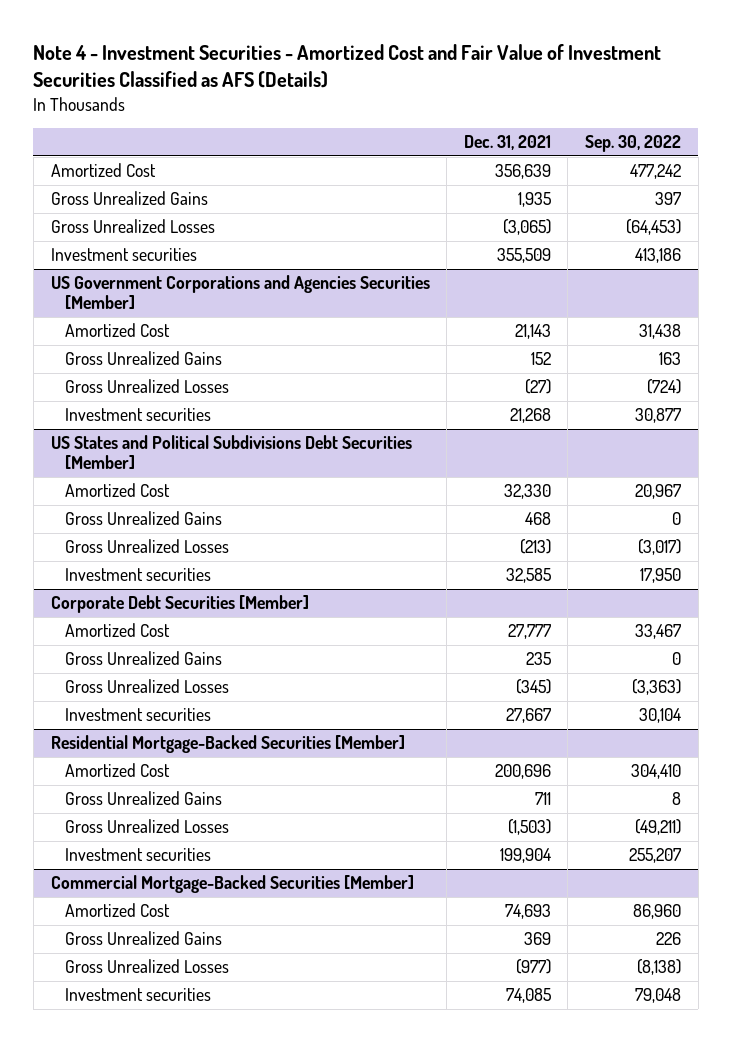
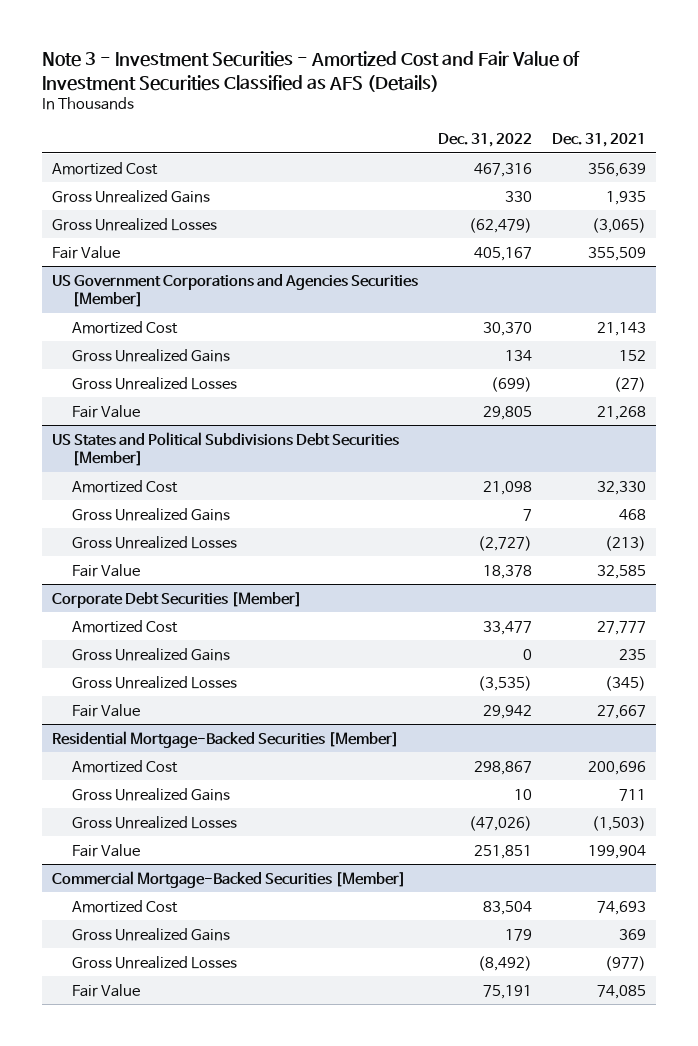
[33,44,662,89] Note 4 - Investment Securities - Amortized Cost and Fair Value of Investment Securities Classified as AFS (Details) -> [41,51,580,92] Note 3 - Investment Securities - Amortized Cost and Fair Value of Investment Securities Classified as AFS (Details)
[585,135,682,153] Sep. 30, 2022 -> none
none -> [437,132,532,147] Dec. 31, 2022
[50,248,197,262] Investment securities -> [51,245,120,259] Fair Value
[65,408,212,422] Investment securities -> [72,404,141,418] Fair Value
[65,568,212,582] Investment securities -> [72,563,141,577] Fair Value
[65,708,212,722] Investment securities -> [72,703,141,717] Fair Value
[65,848,212,862] Investment securities -> [72,843,141,857] Fair Value
[65,988,212,1002] Investment securities -> [72,983,141,997] Fair Value

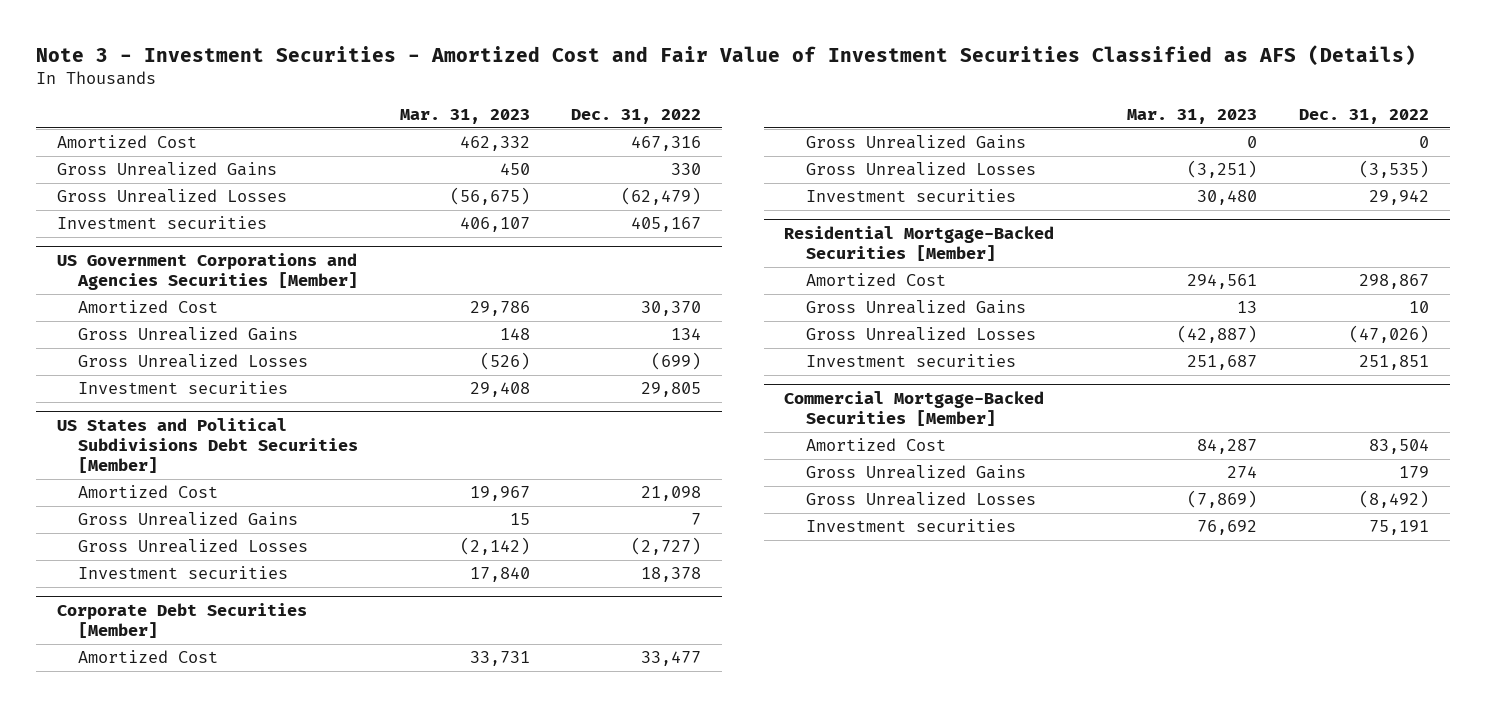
[551,132,646,147] Dec. 31, 2021 -> none
none -> [399,109,530,125] Mar. 31, 2023
[51,245,120,259] Fair Value -> [56,216,267,230] Investment securities
[72,404,141,418] Fair Value -> [78,381,289,395] Investment securities
[72,563,141,577] Fair Value -> [78,566,289,580] Investment securities
[72,703,141,717] Fair Value -> [805,189,1016,203] Investment securities
[72,843,141,857] Fair Value -> [805,354,1016,368] Investment securities
[72,983,141,997] Fair Value -> [805,519,1016,533] Investment securities

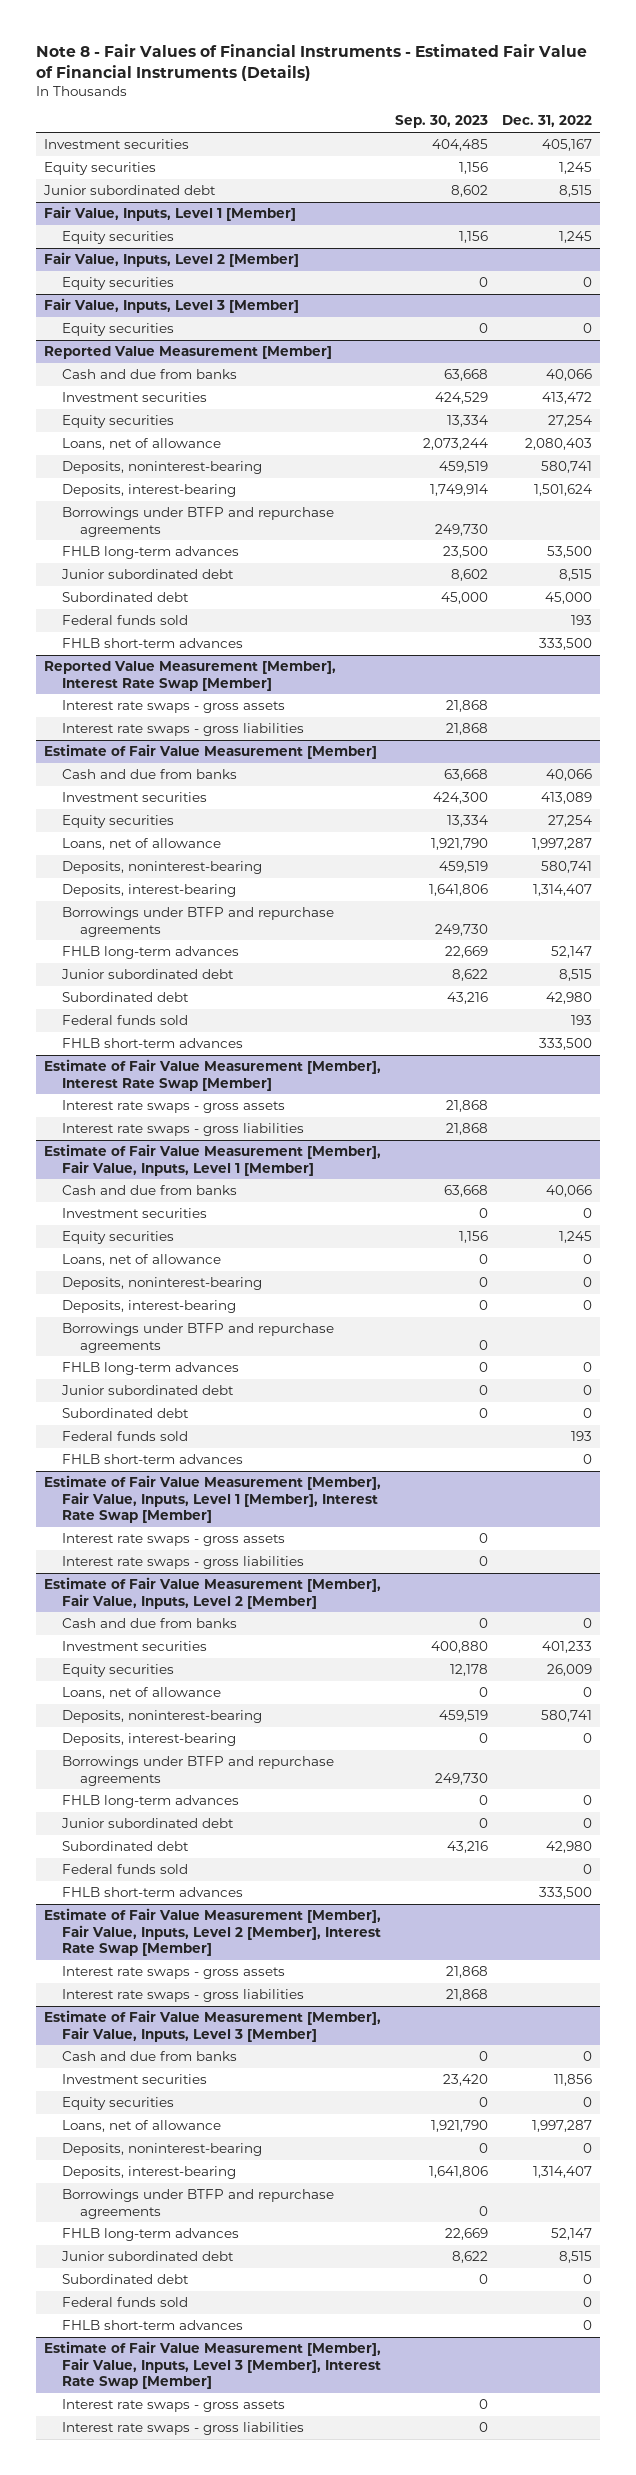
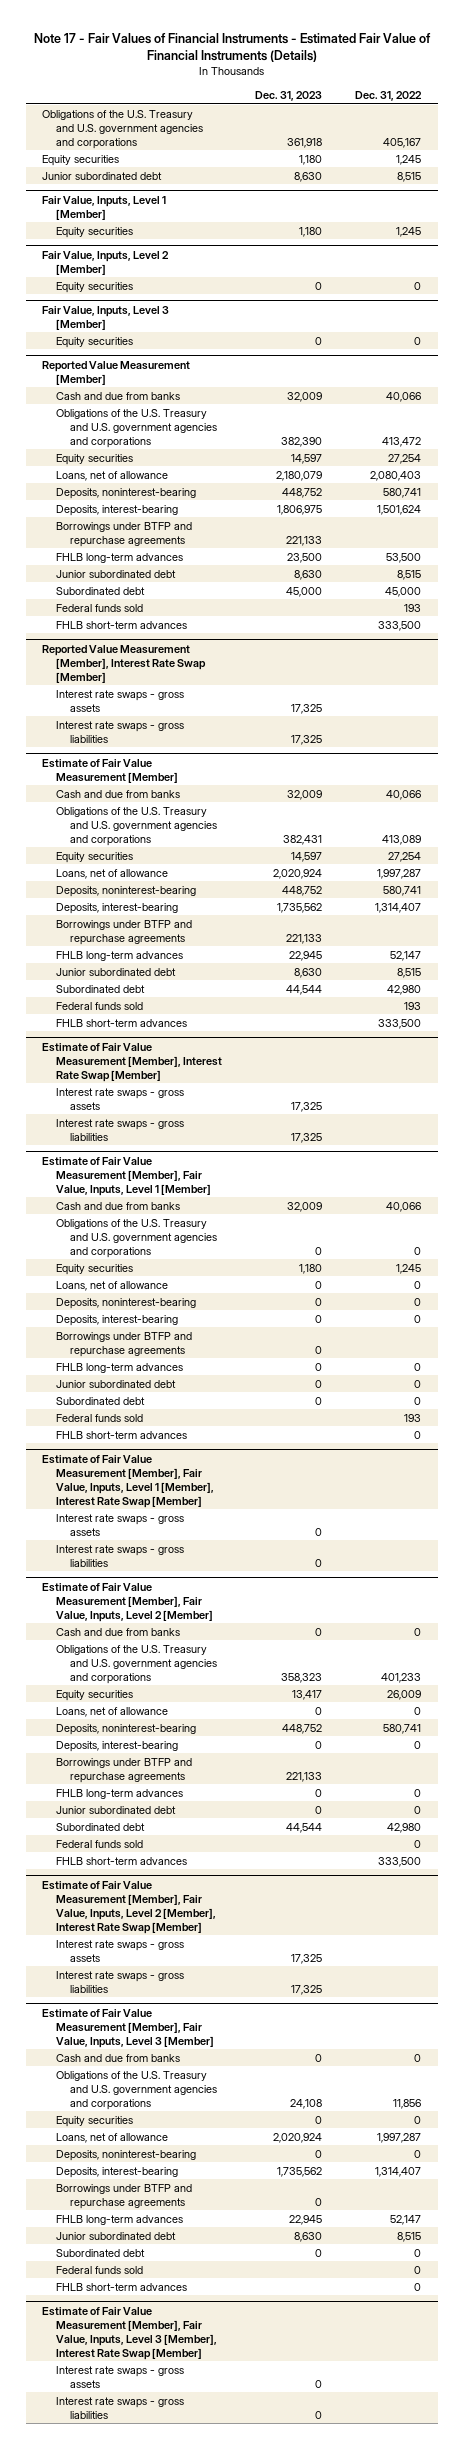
[36,44,588,81] Note 8 - Fair Values of Financial Instruments - Estimated Fair Value of Financial Instruments (Details) -> [33,33,431,63] Note 17 - Fair Values of Financial Instruments - Estimated Fair Value of Financial Instruments (Details)
[394,115,488,129] Sep. 30, 2023 -> none
none -> [255,90,323,101] Dec. 31, 2023
[43,139,189,150] Investment securities -> [42,109,204,149] Obligations of the U.S. Treasury and U.S. government agencies and corporations
[61,392,207,403] Investment securities -> [56,408,218,448] Obligations of the U.S. Treasury and U.S. government agencies and corporations
[61,792,207,803] Investment securities -> [56,806,218,846] Obligations of the U.S. Treasury and U.S. government agencies and corporations
[61,1208,207,1219] Investment securities -> [56,1218,218,1258] Obligations of the U.S. Treasury and U.S. government agencies and corporations
[61,1641,207,1652] Investment securities -> [56,1644,218,1684] Obligations of the U.S. Treasury and U.S. government agencies and corporations
[61,2074,207,2085] Investment securities -> [56,2070,218,2110] Obligations of the U.S. Treasury and U.S. government agencies and corporations

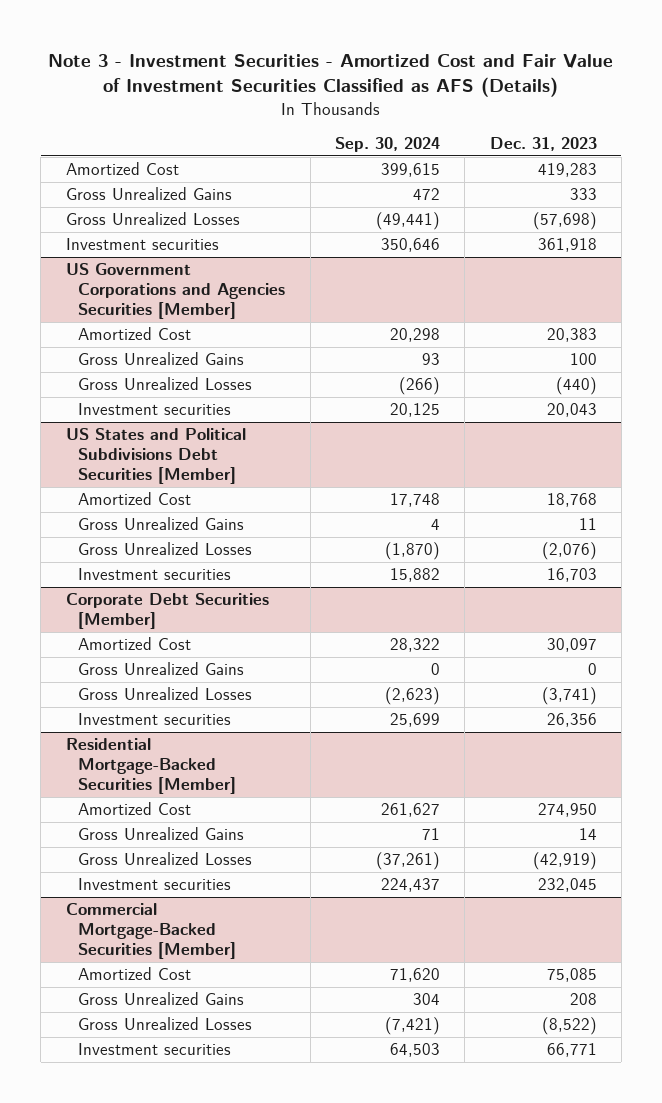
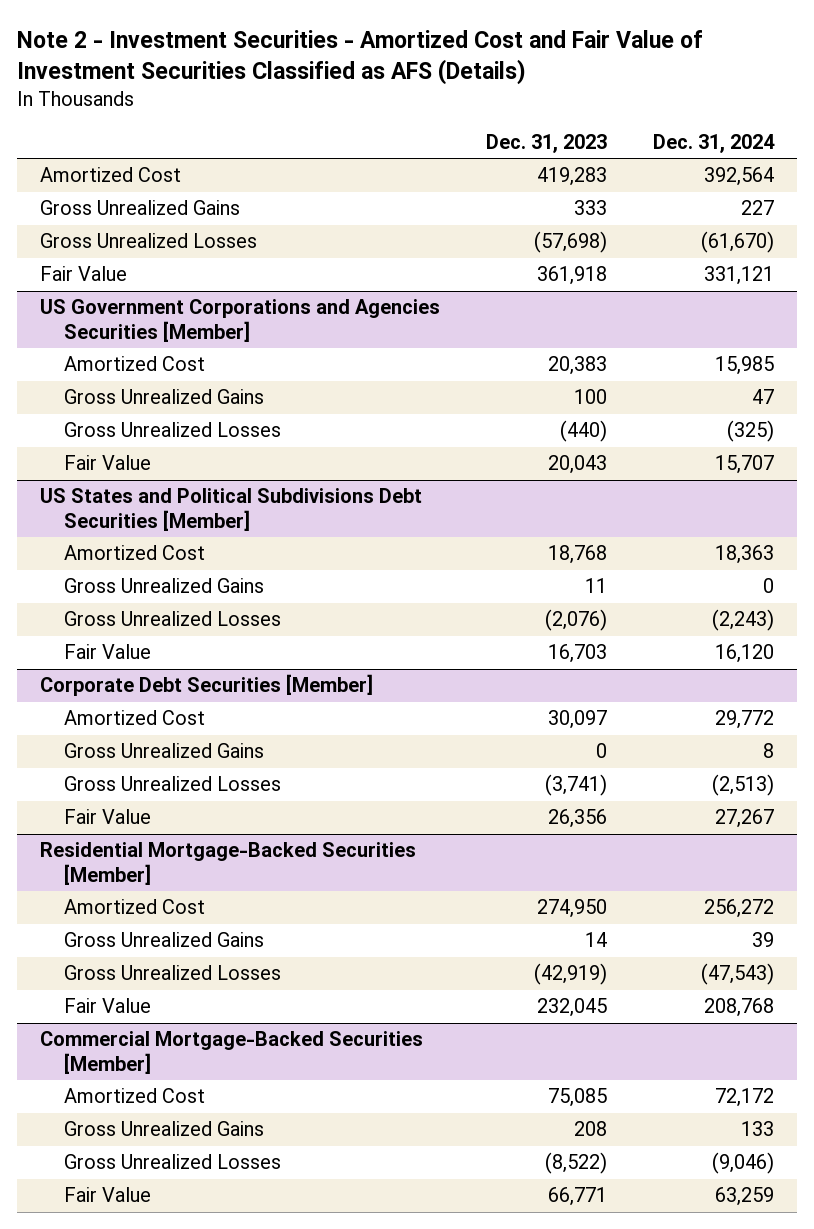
[48,53,614,98] Note 3 - Investment Securities - Amortized Cost and Fair Value of Investment Securities Classified as AFS (Details) -> [17,30,704,85] Note 2 - Investment Securities - Amortized Cost and Fair Value of Investment Securities Classified as AFS (Details)
[334,137,440,153] Sep. 30, 2024 -> none
none -> [652,133,775,153] Dec. 31, 2024
[65,238,219,251] Investment securities -> [40,266,128,282] Fair Value
[78,403,232,416] Investment securities -> [64,455,152,471] Fair Value
[78,568,232,581] Investment securities -> [64,644,152,660] Fair Value
[78,713,232,726] Investment securities -> [64,809,152,825] Fair Value
[78,878,232,891] Investment securities -> [64,998,152,1014] Fair Value
[78,1043,232,1056] Investment securities -> [64,1187,152,1203] Fair Value

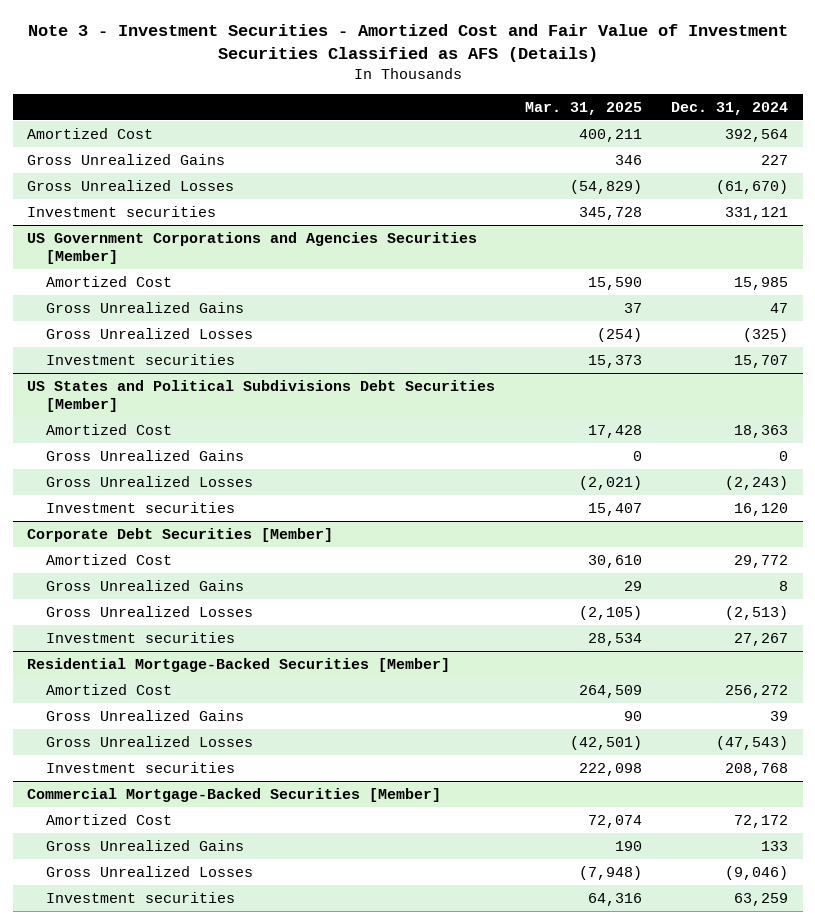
[17,30,704,85] Note 2 - Investment Securities - Amortized Cost and Fair Value of Investment Securities Classified as AFS (Details) -> [27,23,788,62] Note 3 - Investment Securities - Amortized Cost and Fair Value of Investment Securities Classified as AFS (Details)
[485,133,607,153] Dec. 31, 2023 -> none
none -> [524,101,642,115] Mar. 31, 2025
[40,266,128,282] Fair Value -> [27,205,217,217] Investment securities
[64,455,152,471] Fair Value -> [45,353,235,365] Investment securities
[64,644,152,660] Fair Value -> [45,501,235,513] Investment securities
[64,809,152,825] Fair Value -> [45,631,235,643] Investment securities
[64,998,152,1014] Fair Value -> [45,761,235,773] Investment securities
[64,1187,152,1203] Fair Value -> [45,891,235,903] Investment securities

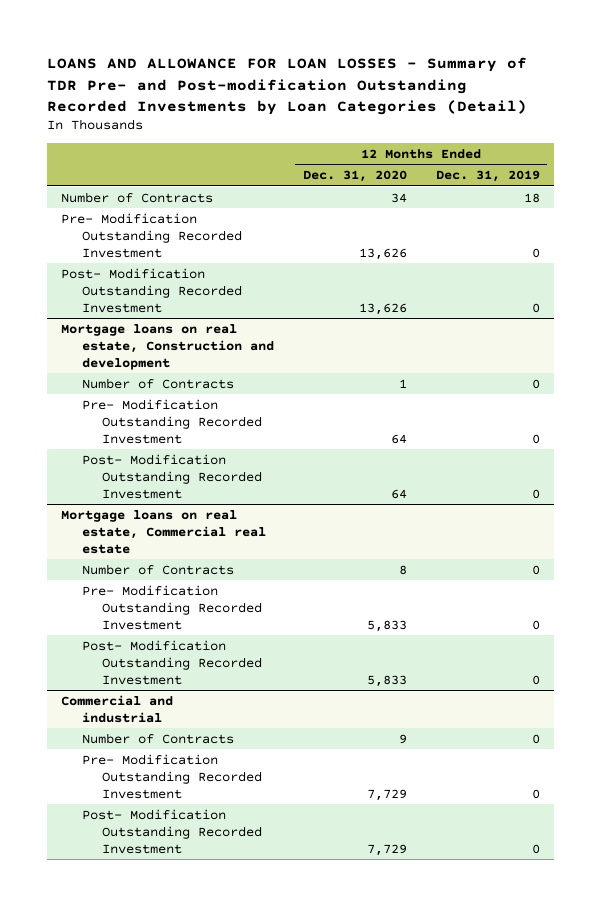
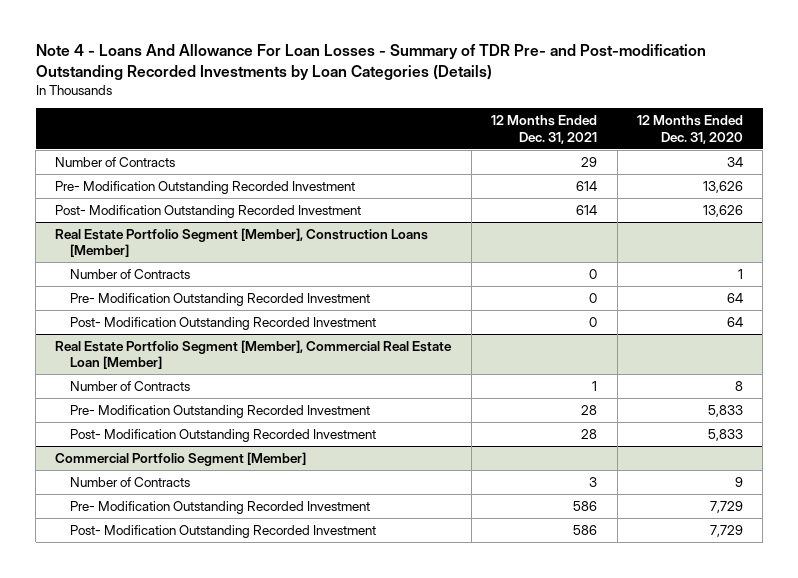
[46,57,527,115] LOANS AND ALLOWANCE FOR LOAN LOSSES - Summary of TDR Pre- and Post-modification Outstanding Recorded Investments by Loan Categories (Detail) -> [35,44,706,80] Note 4 - Loans And Allowance For Loan Losses - Summary of TDR Pre- and Post-modification Outstanding Recorded Investments by Loan Categories (Details)
[435,170,540,183] Dec. 31, 2019 -> none
none -> [491,114,598,144] 12 Months Ended Dec. 31, 2021
[61,323,274,370] Mortgage loans on real estate, Construction and development -> none
none -> [55,227,429,258] Real Estate Portfolio Segment [Member], Construction Loans [Member]
[61,509,266,554] Mortgage loans on real estate, Commercial real estate -> none
none -> [55,339,453,370] Real Estate Portfolio Segment [Member], Commercial Real Estate Loan [Member]
[61,694,174,723] Commercial and industrial -> [55,451,307,466] Commercial Portfolio Segment [Member]

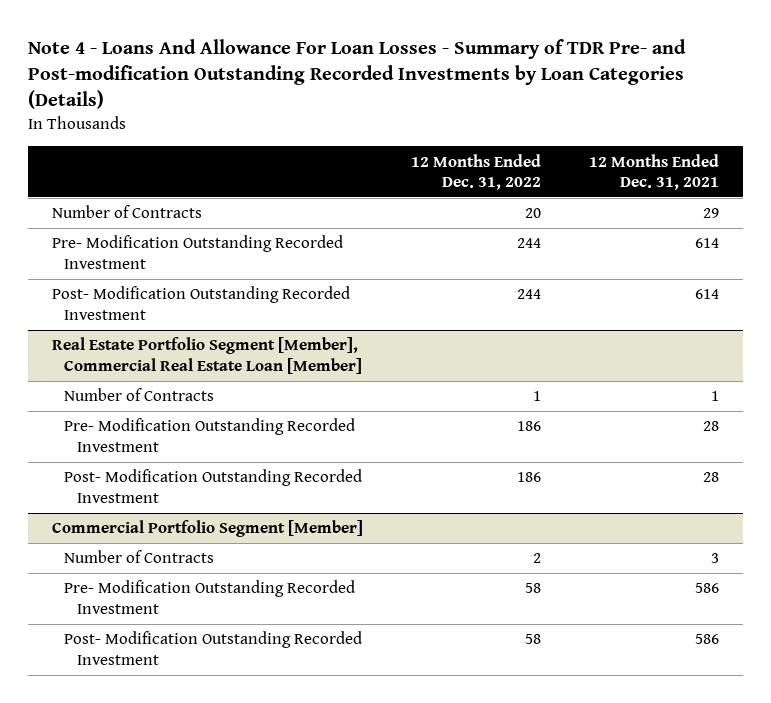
[636,114,743,144] 12 Months Ended Dec. 31, 2020 -> none
none -> [410,153,541,190] 12 Months Ended Dec. 31, 2022
[55,227,429,258] Real Estate Portfolio Segment [Member], Construction Loans [Member] -> none
[69,268,190,279] Number of Contracts -> none
[69,292,370,306] Pre- Modification Outstanding Recorded Investment -> none
[69,316,376,330] Post- Modification Outstanding Recorded Investment -> none

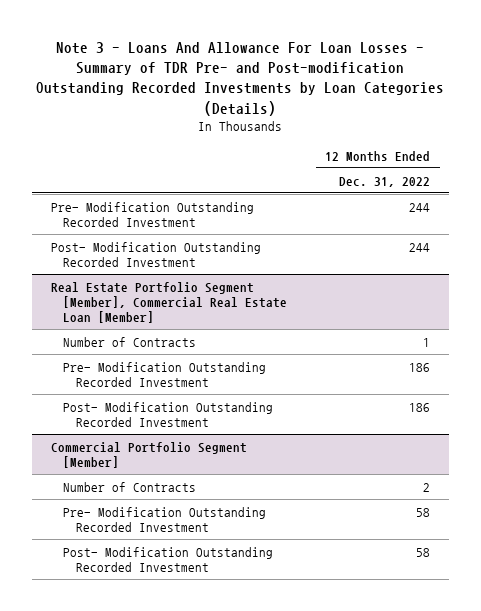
[27,39,686,110] Note 4 - Loans And Allowance For Loan Losses - Summary of TDR Pre- and Post-modification Outstanding Recorded Investments by Loan Categories (Details) -> [36,42,445,116] Note 3 - Loans And Allowance For Loan Losses - Summary of TDR Pre- and Post-modification Outstanding Recorded Investments by Loan Categories (Details)
[588,153,719,190] 12 Months Ended Dec. 31, 2021 -> none
[51,205,202,219] Number of Contracts -> none

